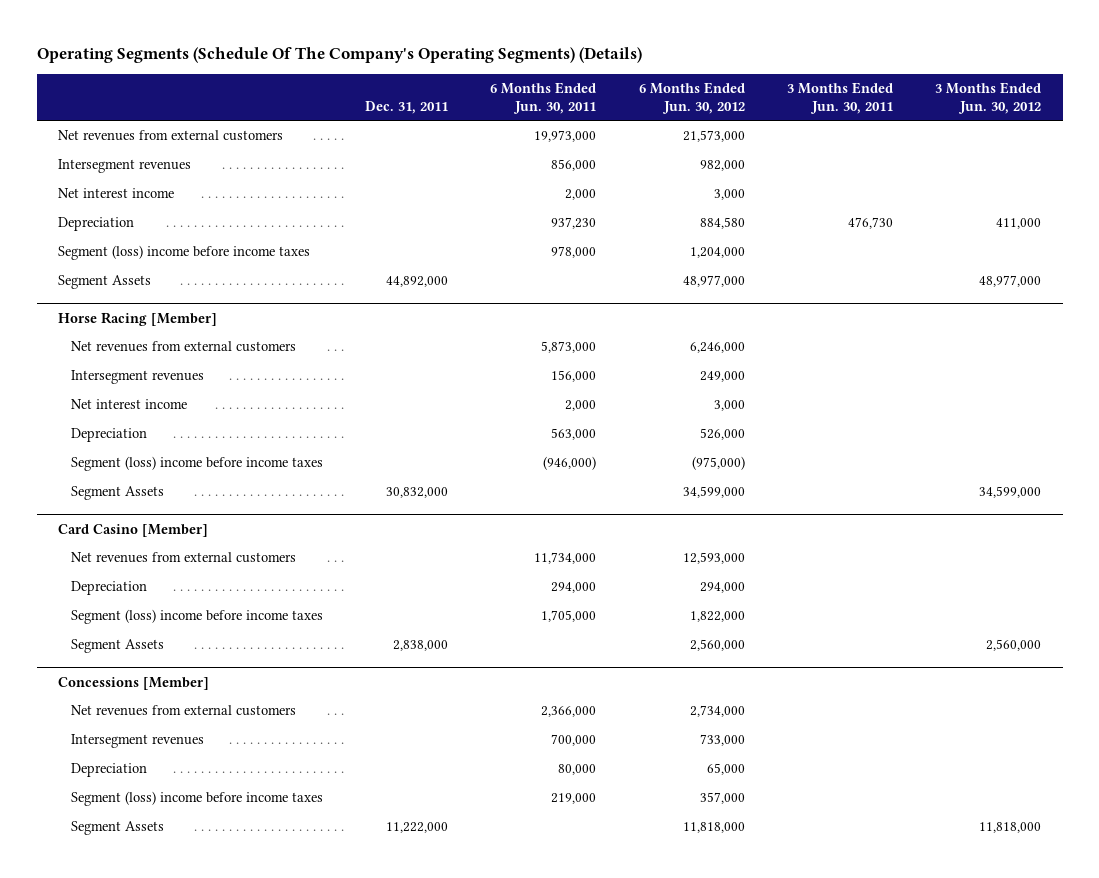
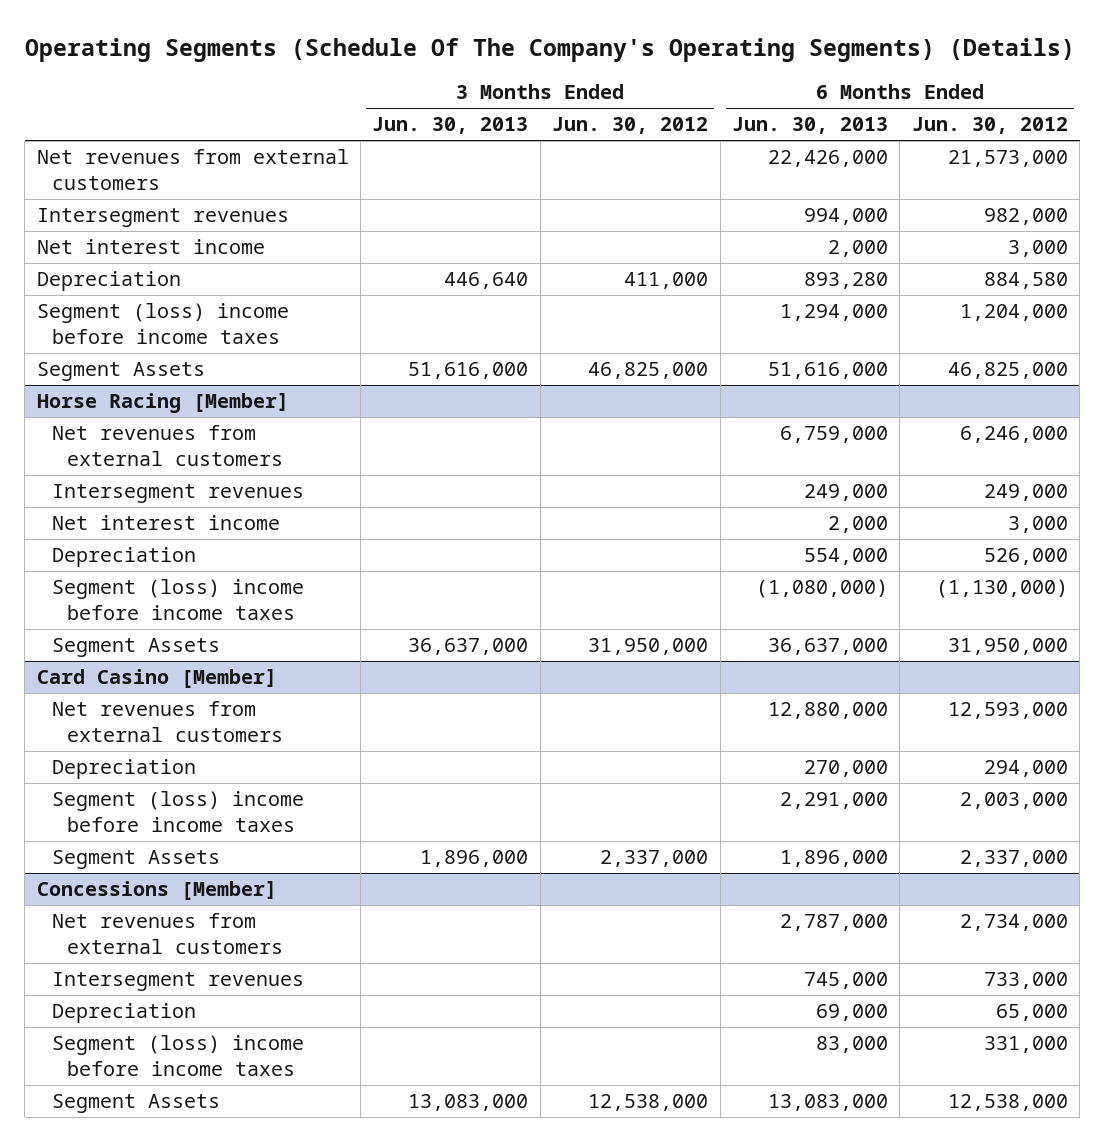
[365,100,449,114] Dec. 31, 2011 -> none
[490,82,597,114] 6 Months Ended Jun. 30, 2011 -> none
[787,82,894,114] 3 Months Ended Jun. 30, 2011 -> none
none -> [372,117,529,135] Jun. 30, 2013
none -> [731,117,888,135] Jun. 30, 2013
[682,275,745,288] 48,977,000 -> [947,362,1068,380] 46,825,000
[979,275,1042,288] 48,977,000 -> [588,362,709,380] 46,825,000
[691,456,745,471] (975,000) -> [935,579,1068,599] (1,130,000)
[682,486,745,499] 34,599,000 -> [947,638,1068,656] 31,950,000
[979,486,1042,499] 34,599,000 -> [588,638,709,656] 31,950,000
[689,611,745,623] 1,822,000 -> [959,792,1068,810] 2,003,000
[689,639,745,652] 2,560,000 -> [959,850,1068,868] 2,337,000
[986,639,1042,652] 2,560,000 -> [600,850,709,868] 2,337,000
[699,792,745,805] 357,000 -> [983,1036,1068,1054] 331,000
[682,822,745,834] 11,818,000 -> [947,1094,1068,1112] 12,538,000
[979,822,1042,834] 11,818,000 -> [588,1094,709,1112] 12,538,000

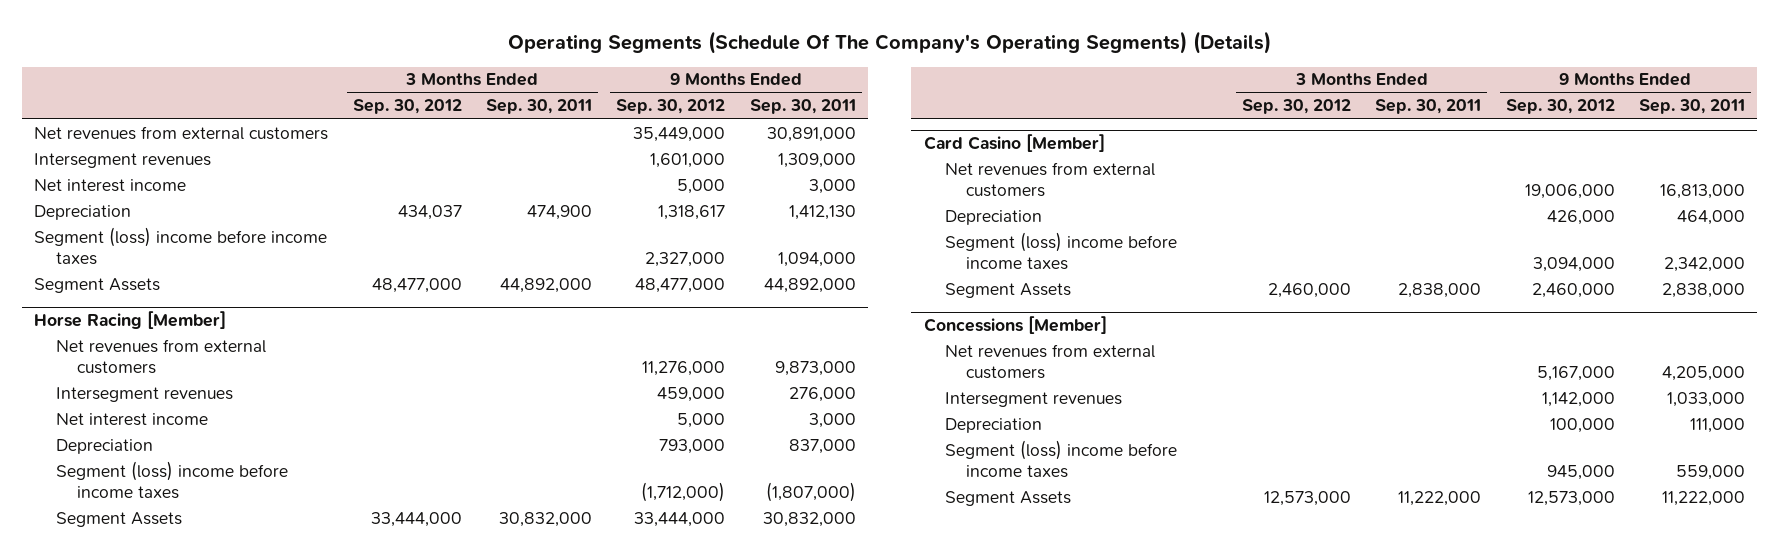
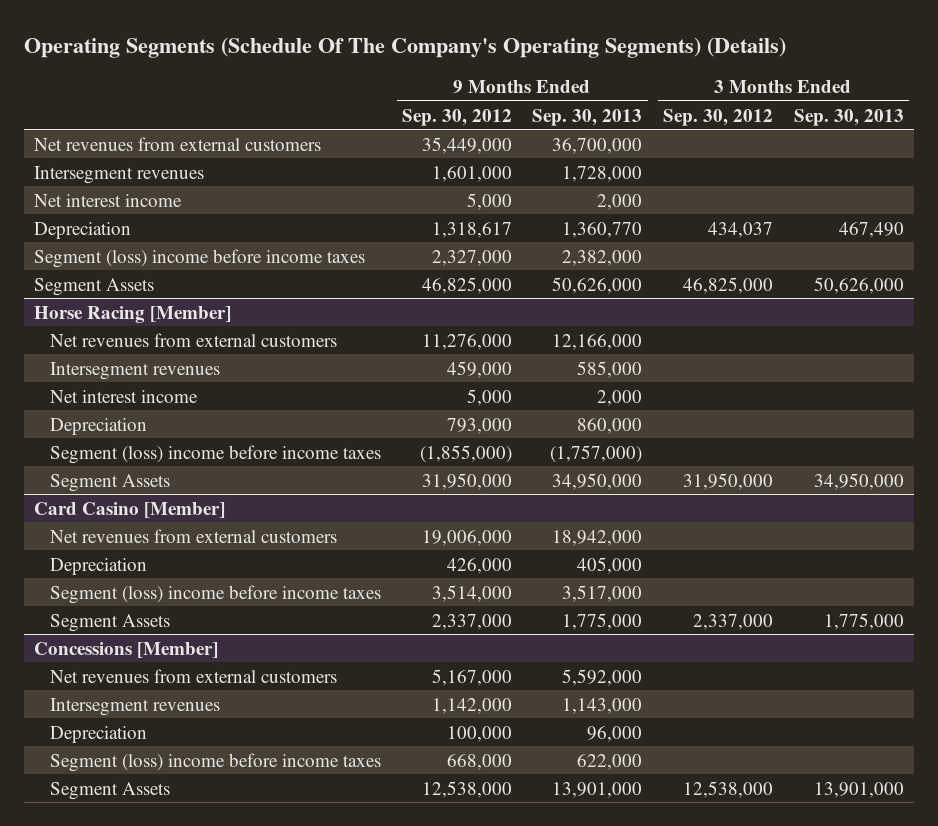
[485,99,592,115] Sep. 30, 2011 -> none
[749,99,856,115] Sep. 30, 2011 -> none
none -> [532,108,643,126] Sep. 30, 2013
none -> [793,108,904,126] Sep. 30, 2013
[371,277,462,293] 48,477,000 -> [682,276,773,294] 46,825,000
[635,277,726,293] 48,477,000 -> [421,276,512,294] 46,825,000
[641,481,726,502] (1,712,000) -> [419,444,512,463] (1,855,000)
[370,511,462,527] 33,444,000 -> [682,472,773,490] 31,950,000
[634,511,726,527] 33,444,000 -> [421,472,512,490] 31,950,000
[1532,256,1615,272] 3,094,000 -> [431,584,512,602] 3,514,000
[1267,282,1351,298] 2,460,000 -> [692,613,773,630] 2,337,000
[1531,282,1615,298] 2,460,000 -> [431,613,512,630] 2,337,000
[1546,464,1615,480] 945,000 -> [446,753,512,770] 668,000
[1263,490,1351,506] 12,573,000 -> [682,780,773,798] 12,538,000
[1527,490,1615,506] 12,573,000 -> [421,780,512,798] 12,538,000

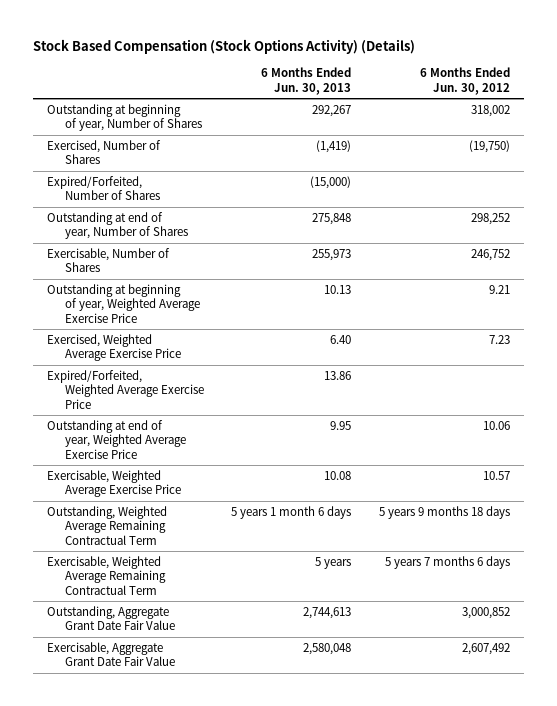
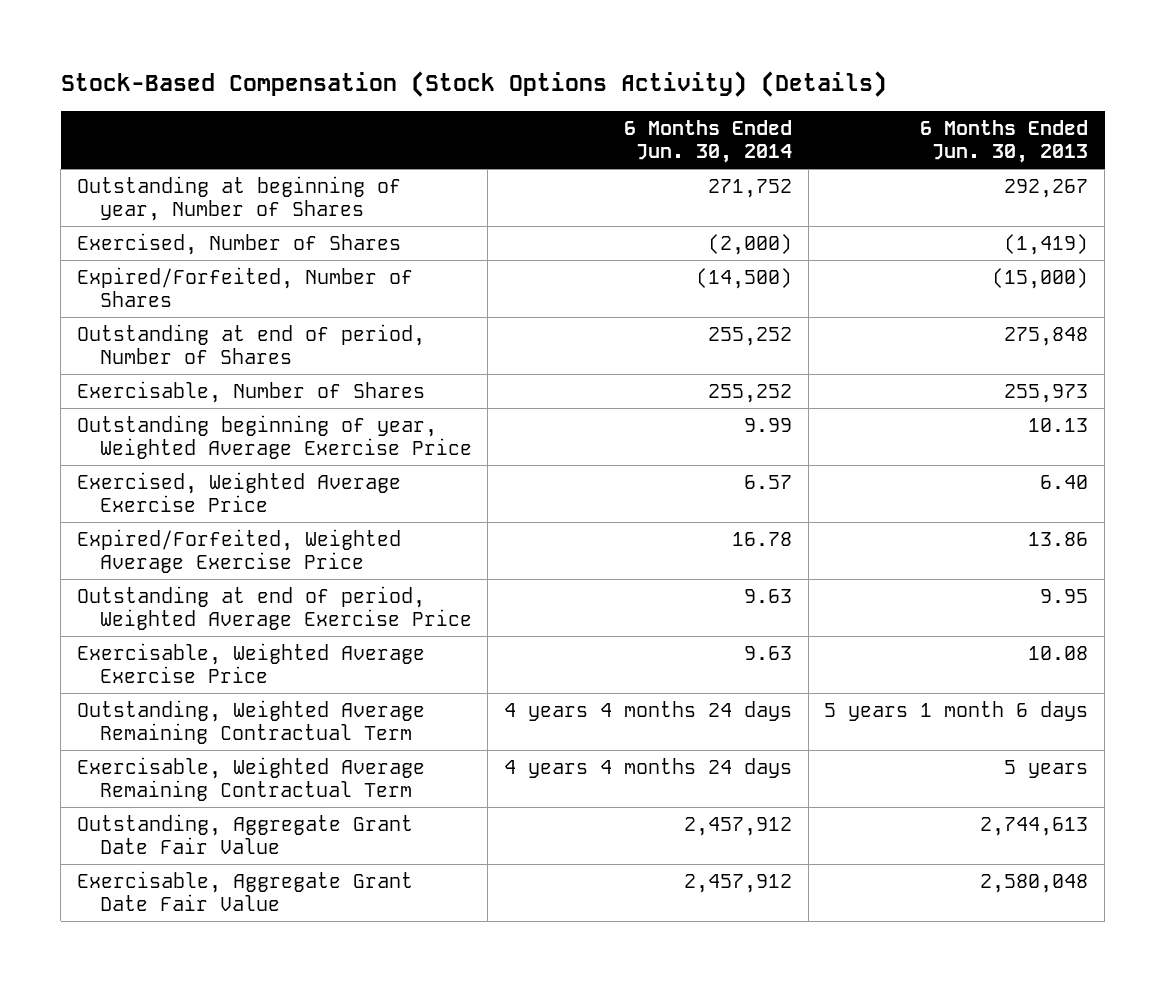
[32,38,415,54] Stock Based Compensation (Stock Options Activity) (Details) -> [60,71,887,98] Stock-Based Compensation (Stock Options Activity) (Details)
[420,67,511,95] 6 Months Ended Jun. 30, 2012 -> none
none -> [624,120,793,164] 6 Months Ended Jun. 30, 2014
[46,211,188,240] Outstanding at end of year, Number of Shares -> [76,323,425,365] Outstanding at end of period, Number of Shares
[46,283,200,323] Outstanding at beginning of year, Weighted Average Exercise Price -> [76,414,472,460] Outstanding beginning of year, Weighted Average Exercise Price
[46,419,186,459] Outstanding at end of year, Weighted Average Exercise Price -> [76,585,472,631] Outstanding at end of period, Weighted Average Exercise Price

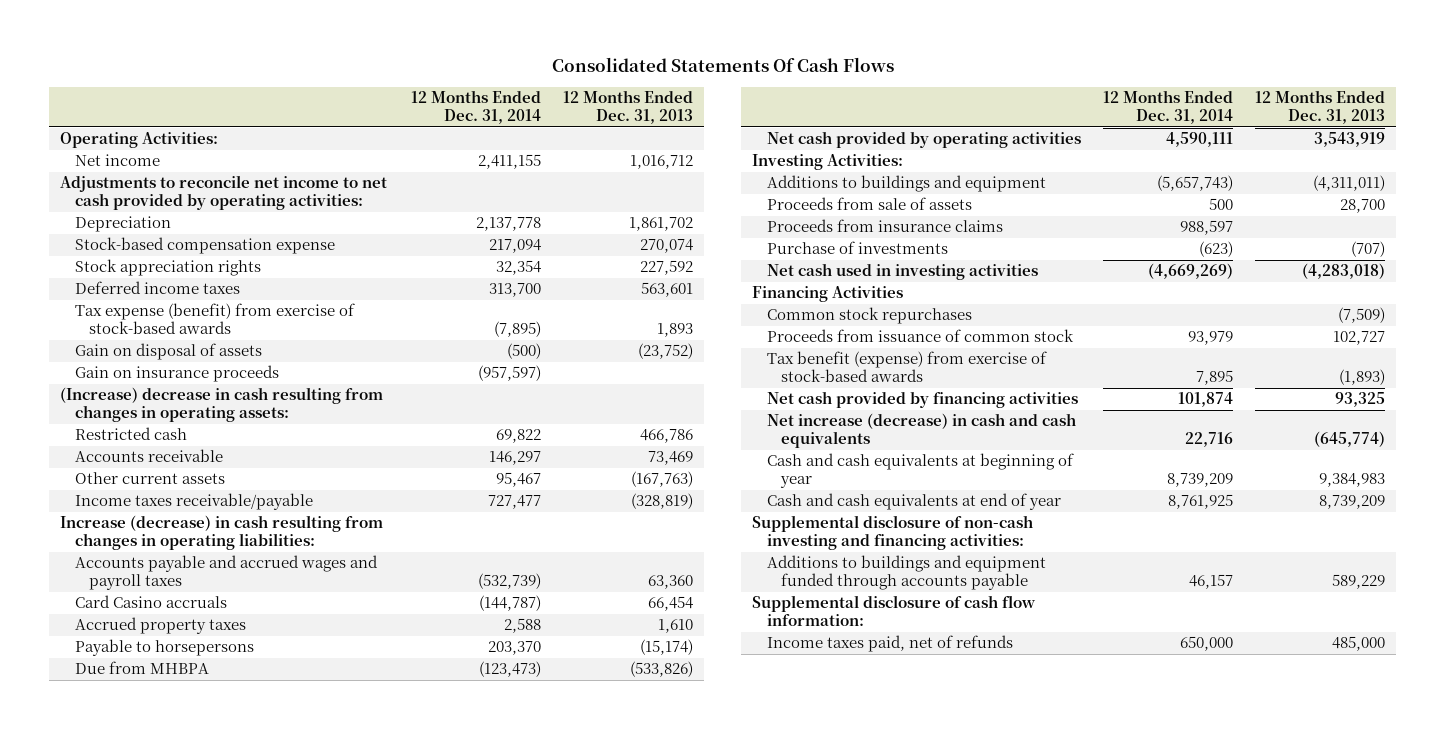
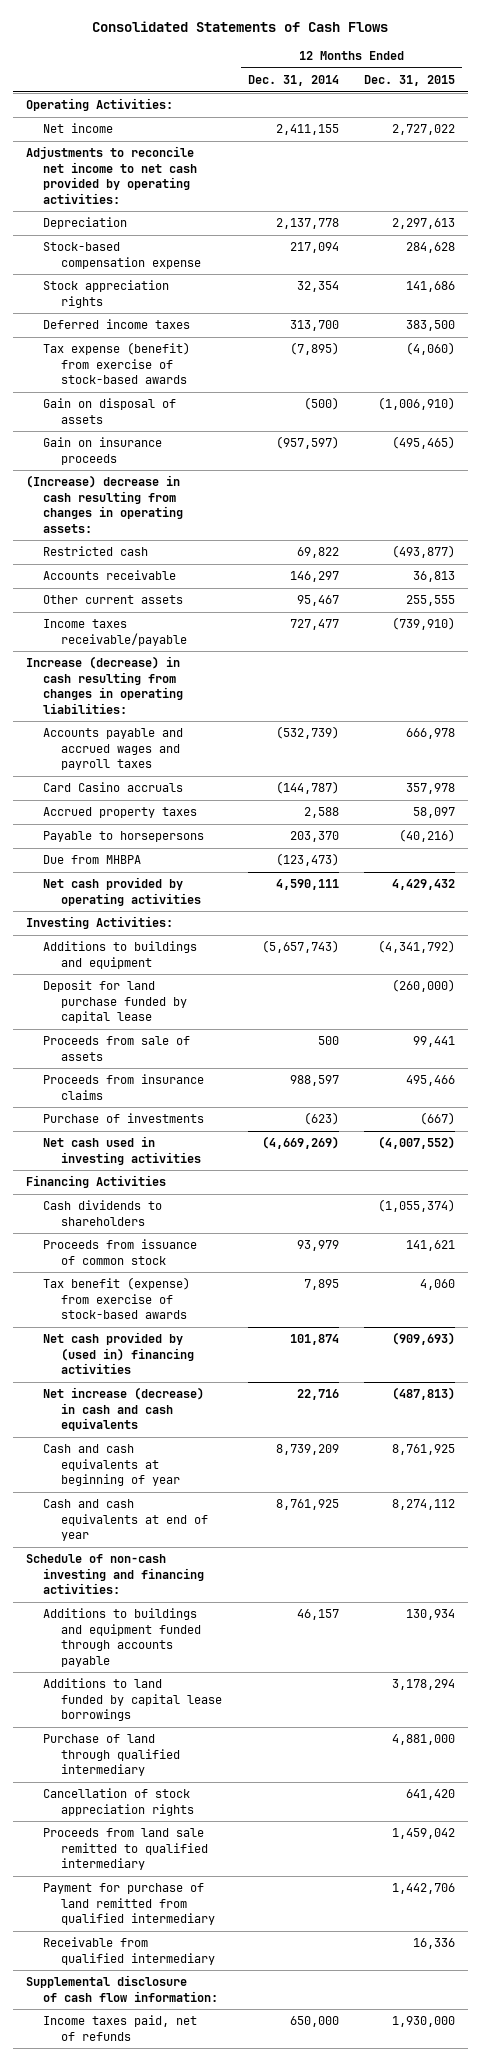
[551,57,894,73] Consolidated Statements Of Cash Flows -> [92,20,389,32] Consolidated Statements of Cash Flows
[562,90,693,125] 12 Months Ended Dec. 31, 2013 -> none
none -> [364,75,456,87] Dec. 31, 2015
none -> [43,980,188,1024] Deposit for land purchase funded by capital lease
[766,307,972,325] Common stock repurchases -> none
none -> [43,1200,163,1226] Cash dividends to shareholders
[766,391,1078,409] Net cash provided by financing activities -> [43,1332,195,1375] Net cash provided by (used in) financing activities
[752,515,1034,551] Supplemental disclosure of non-cash investing and financing activities: -> [25,1554,205,1595] Schedule of non-cash investing and financing activities:
none -> [43,1678,223,1722] Additions to land funded by capital lease borrowings
none -> [43,1734,181,1777] Purchase of land through qualified intermediary
none -> [43,1788,195,1816] Cancellation of stock appreciation rights
none -> [43,1828,209,1871] Proceeds from land sale remitted to qualified intermediary
none -> [43,1883,216,1926] Payment for purchase of land remitted from qualified intermediary
none -> [43,1937,216,1965] Receivable from qualified intermediary

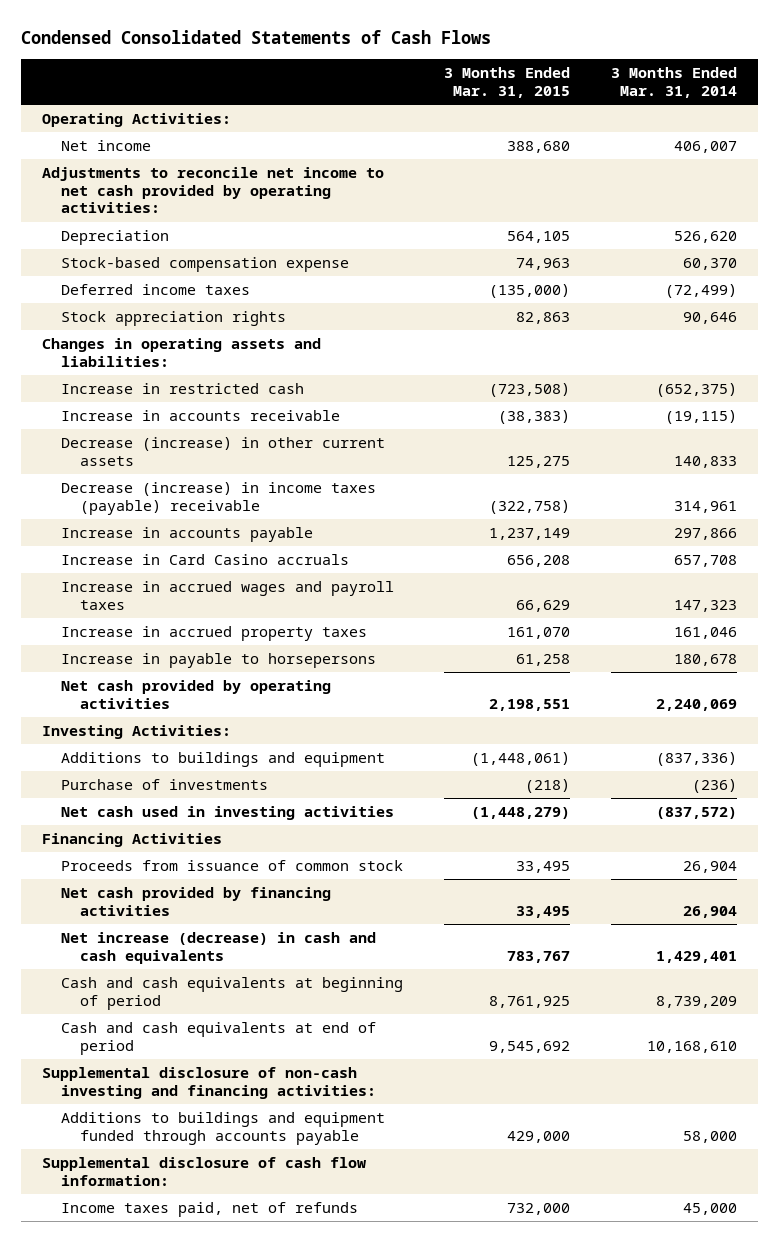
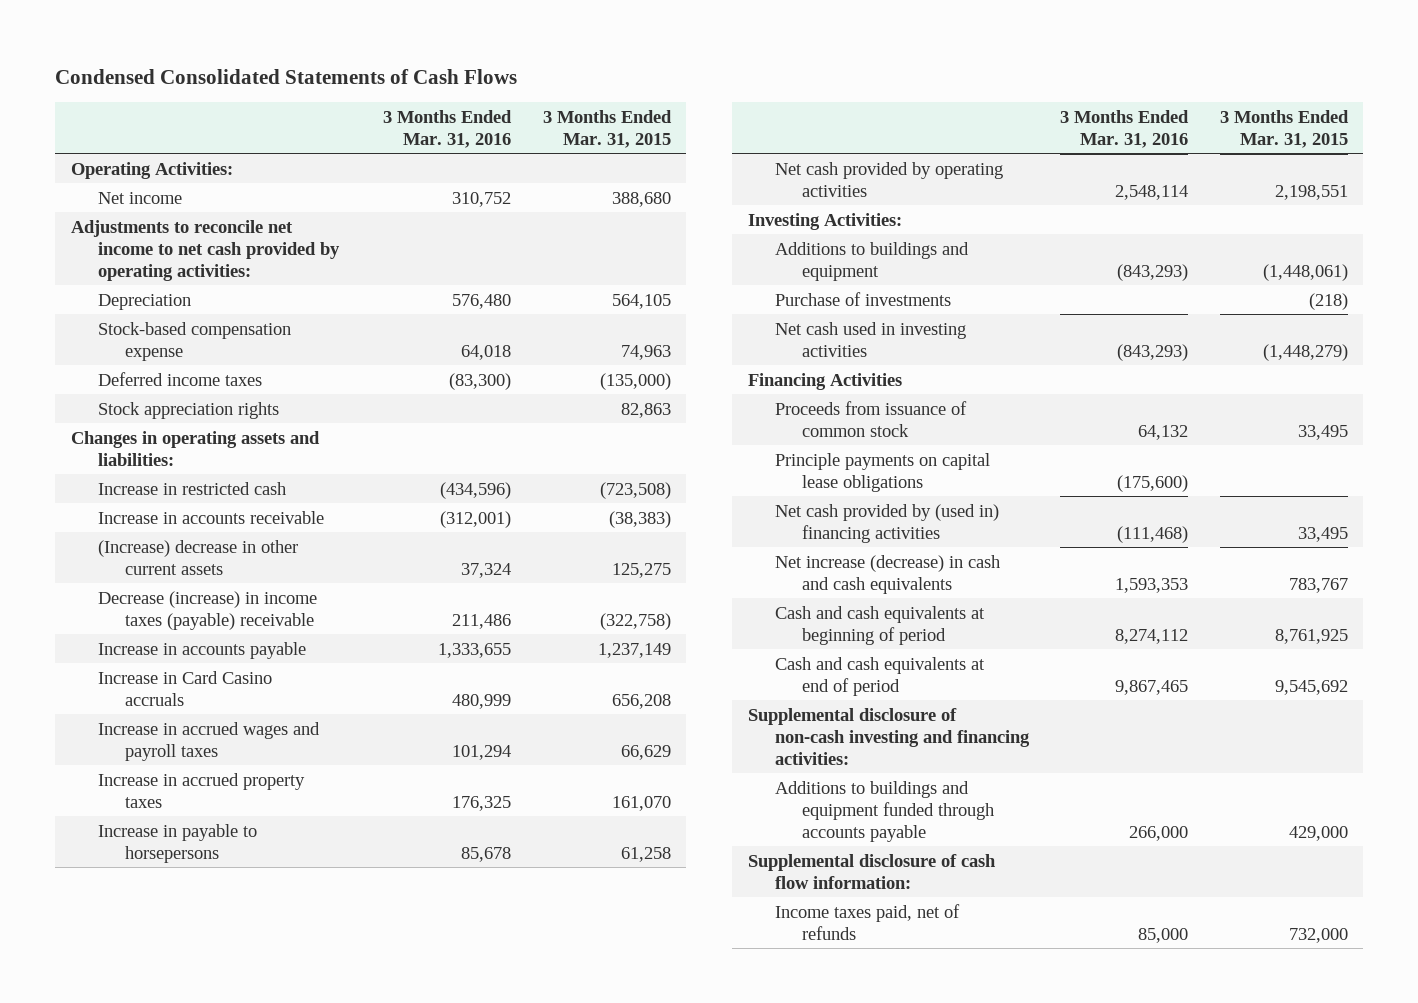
[611,67,738,98] 3 Months Ended Mar. 31, 2014 -> none
none -> [383,109,513,148] 3 Months Ended Mar. 31, 2016
[61,437,386,466] Decrease (increase) in other current assets -> [97,539,298,575] (Increase) decrease in other current assets
none -> [774,452,990,492] Principle payments on capital lease obligations
[61,887,332,916] Net cash provided by financing activities -> [774,503,999,543] Net cash provided by (used in) financing activities

